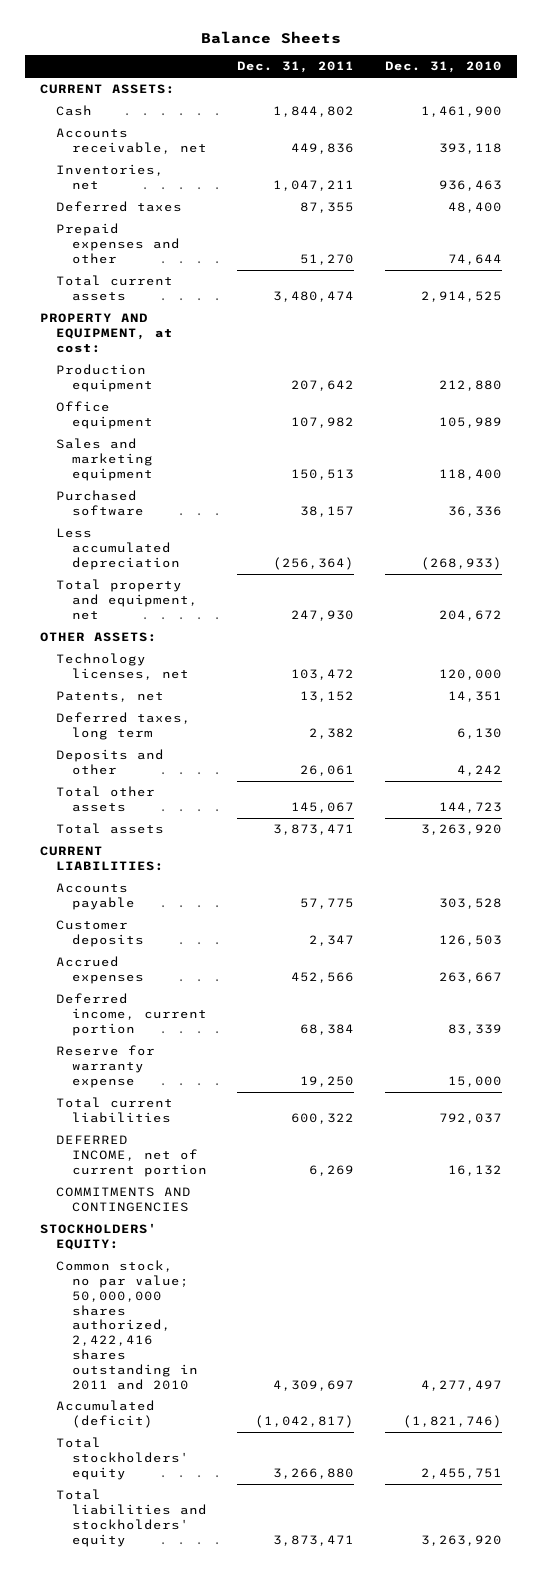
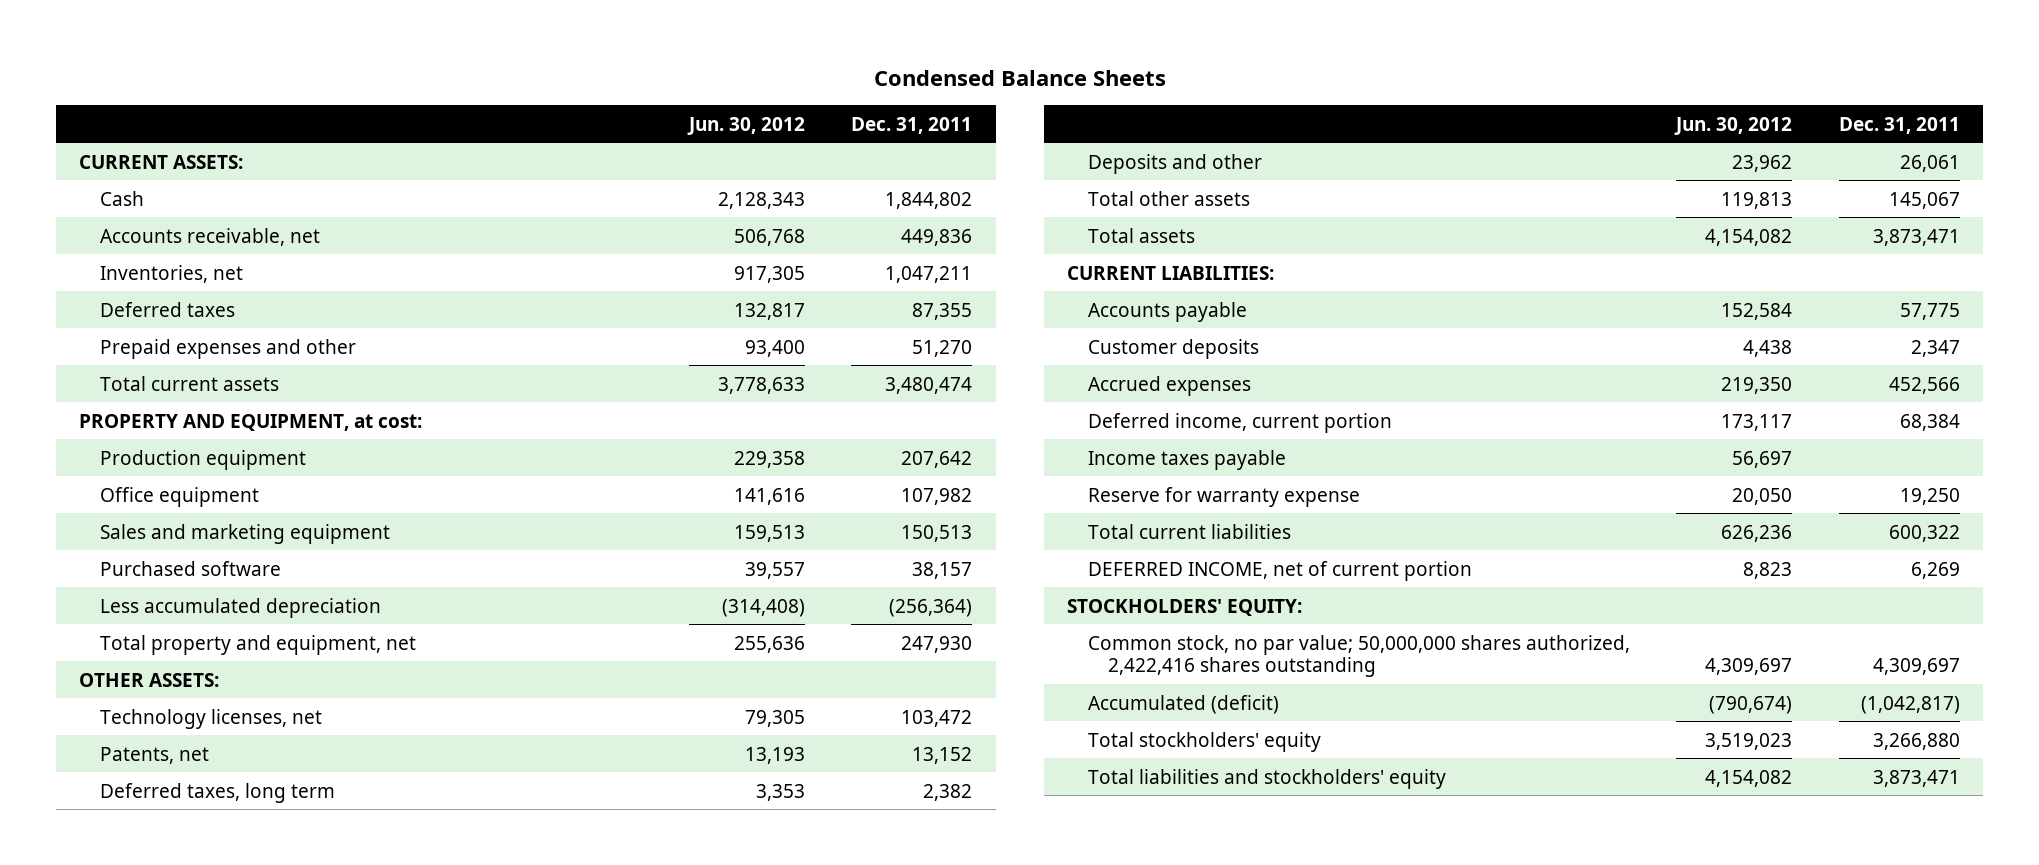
[200,31,341,45] Balance Sheets -> [873,69,1166,86] Condensed Balance Sheets
[384,61,502,74] Dec. 31, 2010 -> none
none -> [686,116,805,135] Jun. 30, 2012
none -> [1087,449,1286,470] Income taxes payable
[55,1187,191,1212] COMMITMENTS AND CONTINGENCIES -> none
[55,1260,198,1390] Common stock, no par value; 50,000,000 shares authorized, 2,422,416 shares outstanding in 2011 and 2010 -> [1087,634,1630,677] Common stock, no par value; 50,000,000 shares authorized, 2,422,416 shares outstanding

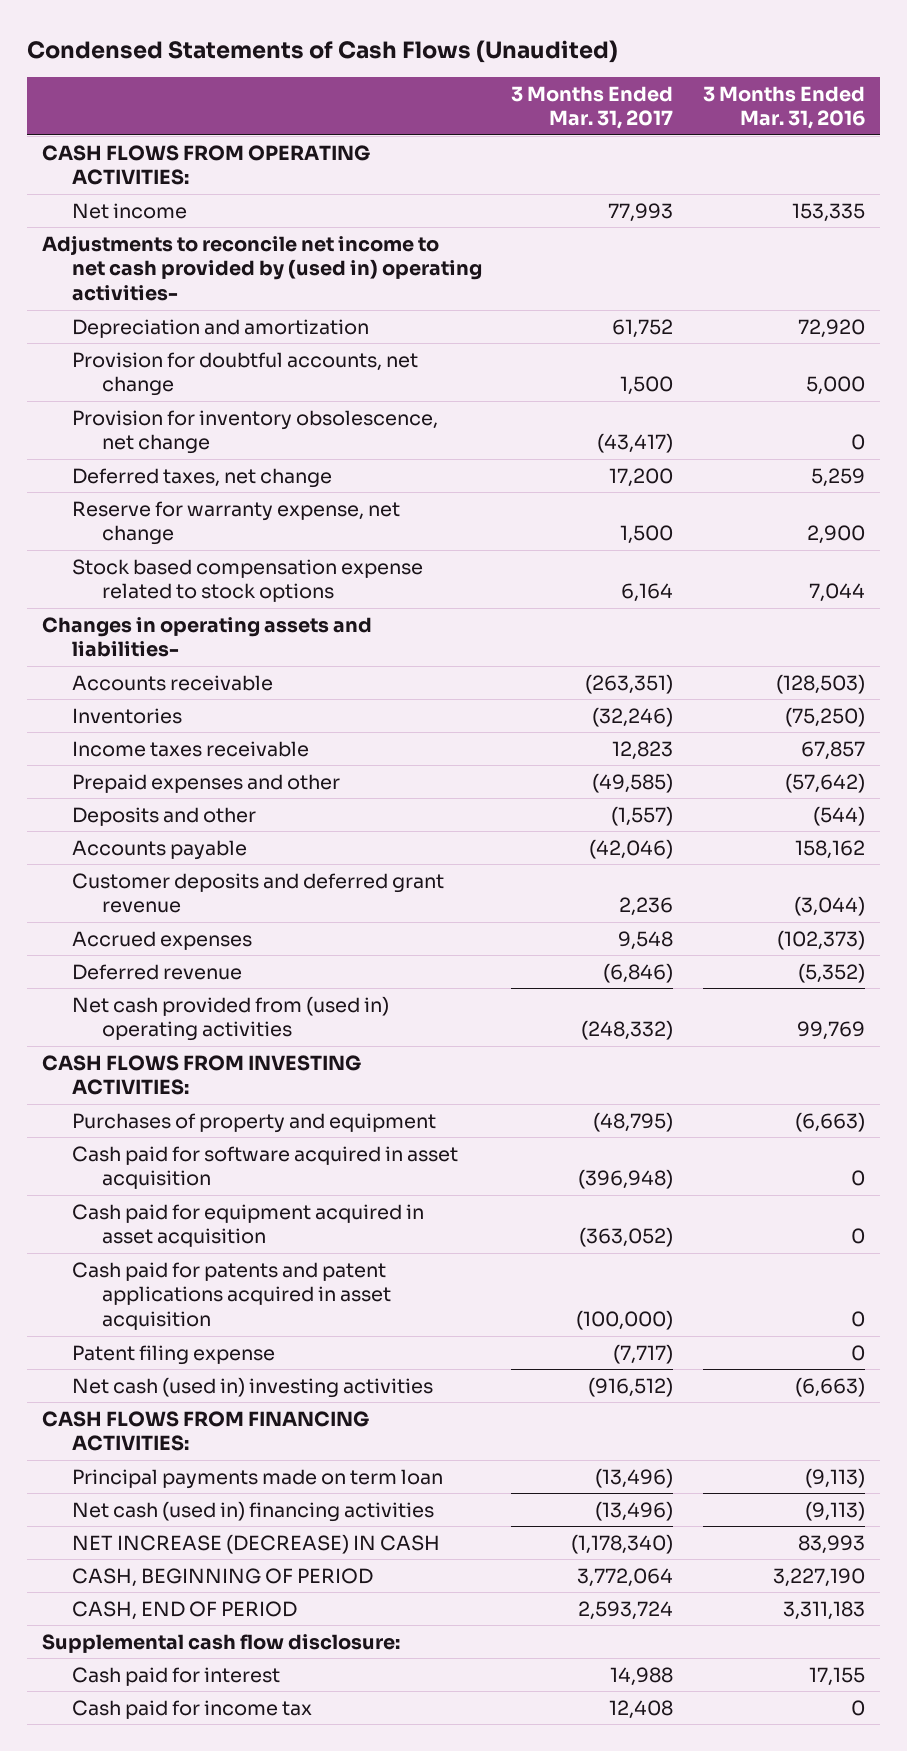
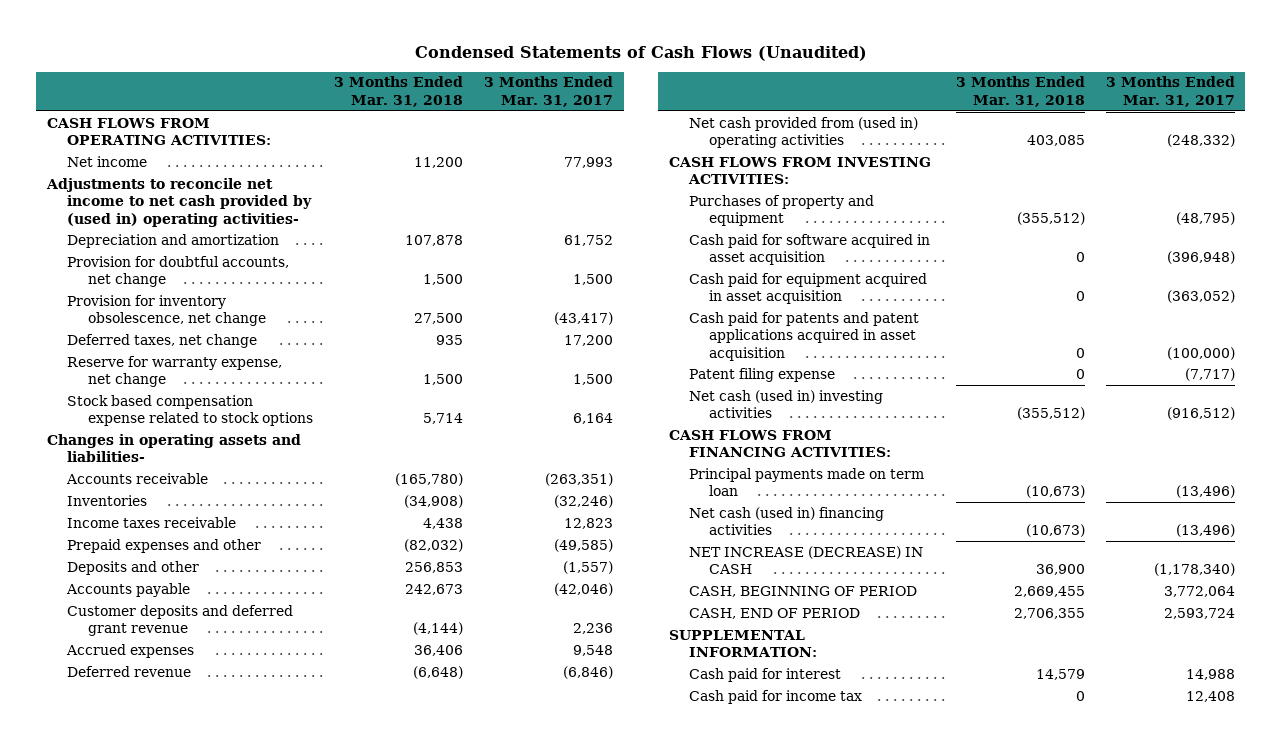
[702,85,865,130] 3 Months Ended Mar. 31, 2016 -> none
none -> [333,76,463,107] 3 Months Ended Mar. 31, 2018
[42,1633,401,1653] Supplemental cash flow disclosure: -> [668,629,818,658] SUPPLEMENTAL INFORMATION:

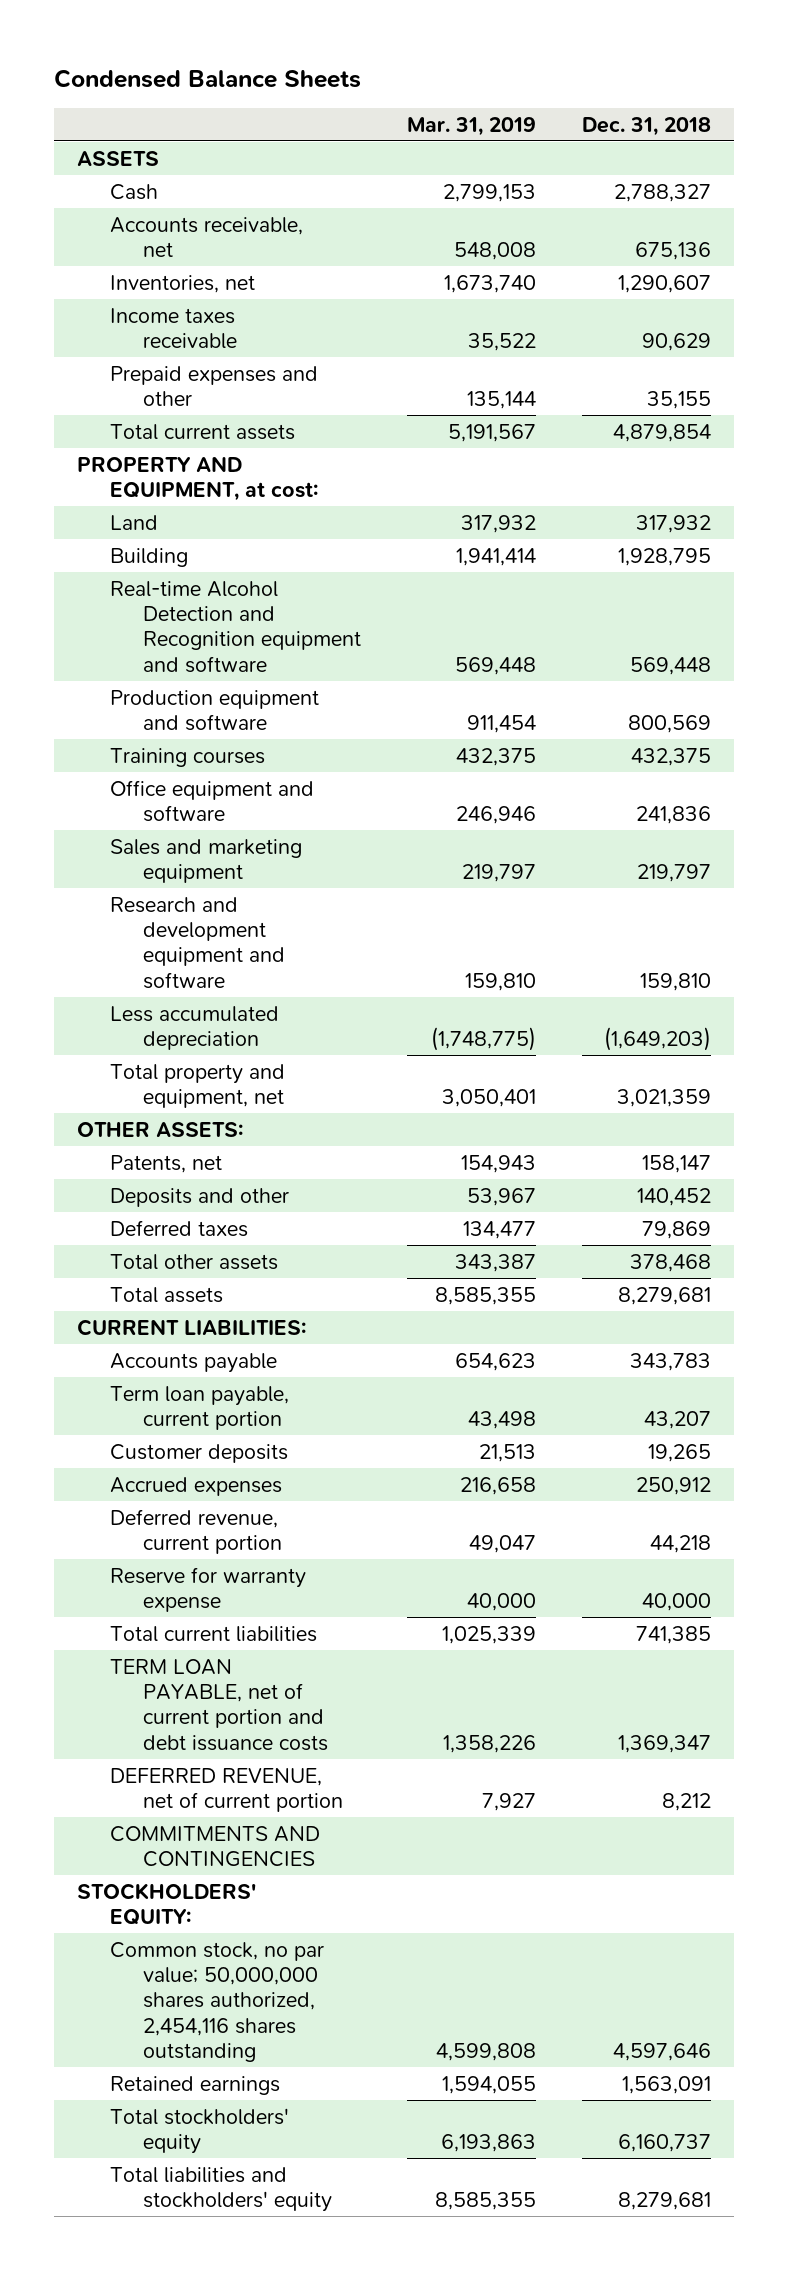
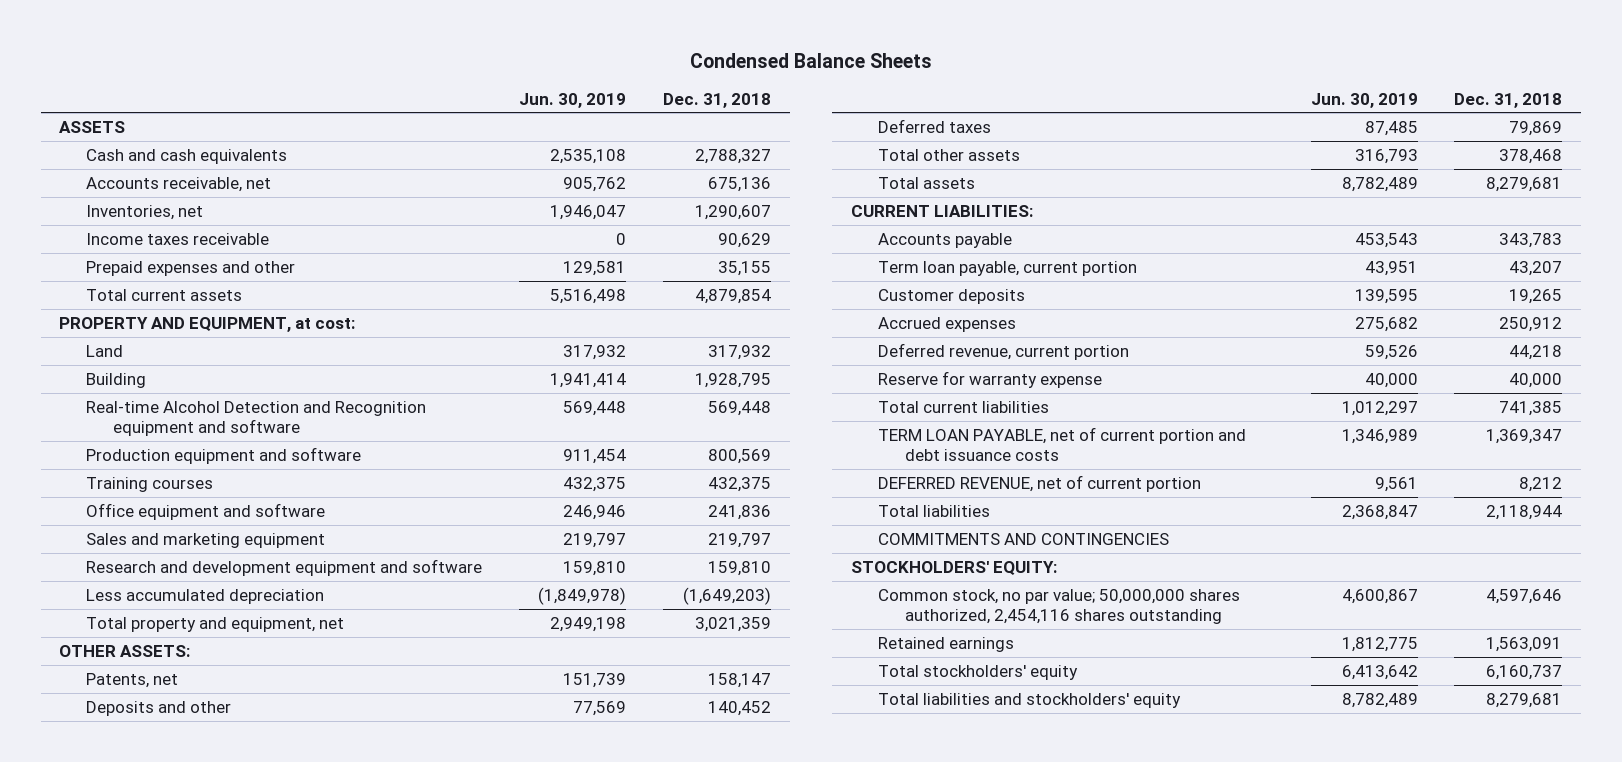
[407,116,537,136] Mar. 31, 2019 -> none
none -> [519,92,627,108] Jun. 30, 2019
[110,183,159,200] Cash -> [86,148,288,164] Cash and cash equivalents
none -> [877,504,990,517] Total liabilities

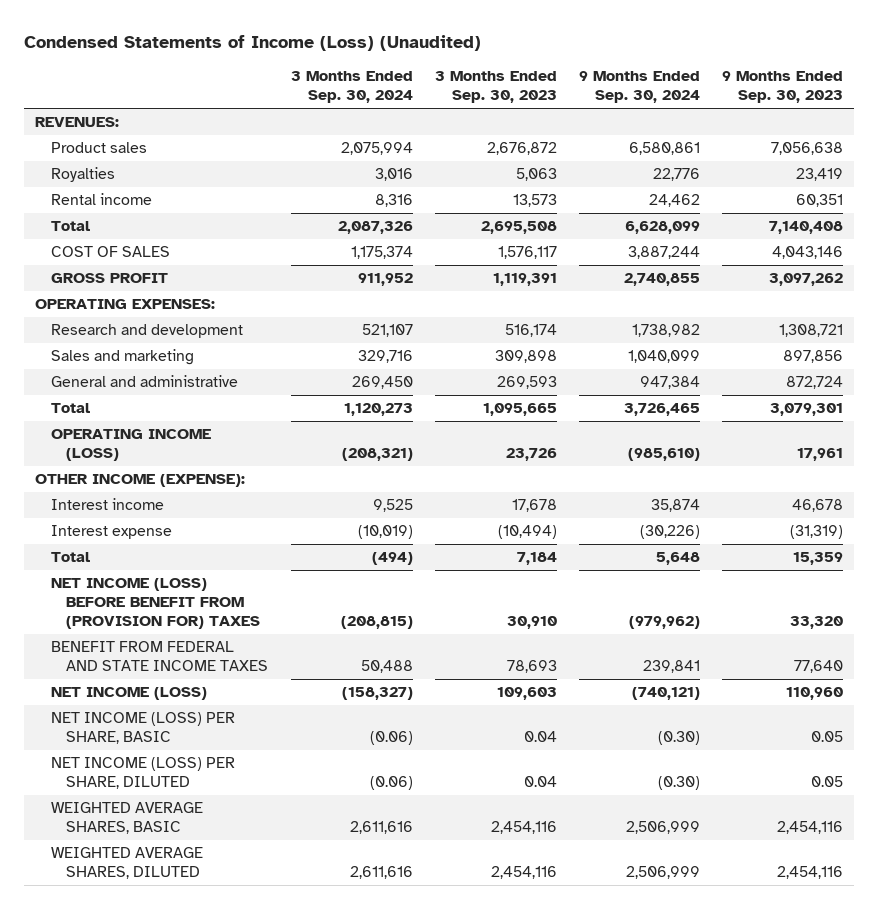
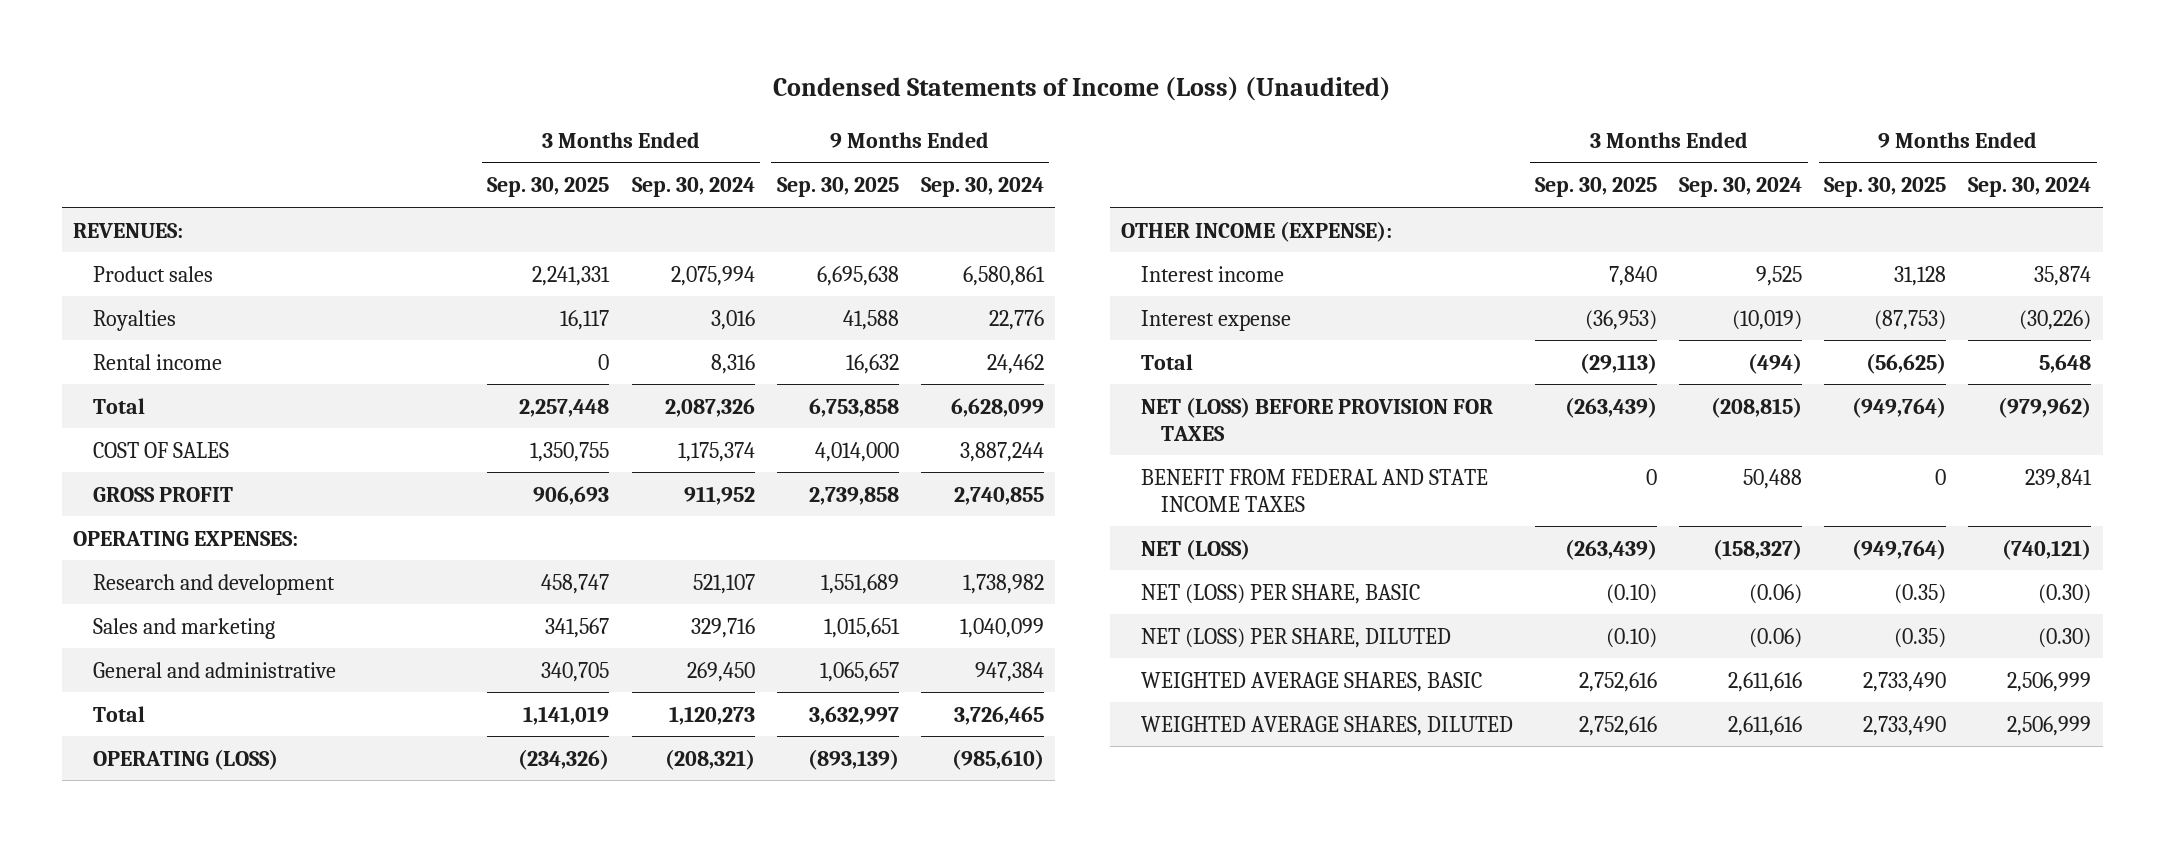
[434,71,557,104] 3 Months Ended Sep. 30, 2023 -> none
[722,71,844,104] 9 Months Ended Sep. 30, 2023 -> none
none -> [487,177,610,198] Sep. 30, 2025
none -> [776,177,899,198] Sep. 30, 2025
[50,429,211,462] OPERATING INCOME (LOSS) -> [93,748,279,770] OPERATING (LOSS)
[50,578,261,630] NET INCOME (LOSS) BEFORE BENEFIT FROM (PROVISION FOR) TAXES -> [1141,396,1494,441] NET (LOSS) BEFORE PROVISION FOR TAXES
[50,687,207,701] NET INCOME (LOSS) -> [1141,538,1251,560] NET (LOSS)
[50,712,235,745] NET INCOME (LOSS) PER SHARE, BASIC -> [1141,583,1421,604] NET (LOSS) PER SHARE, BASIC
[50,757,235,790] NET INCOME (LOSS) PER SHARE, DILUTED -> [1141,627,1452,648] NET (LOSS) PER SHARE, DILUTED

